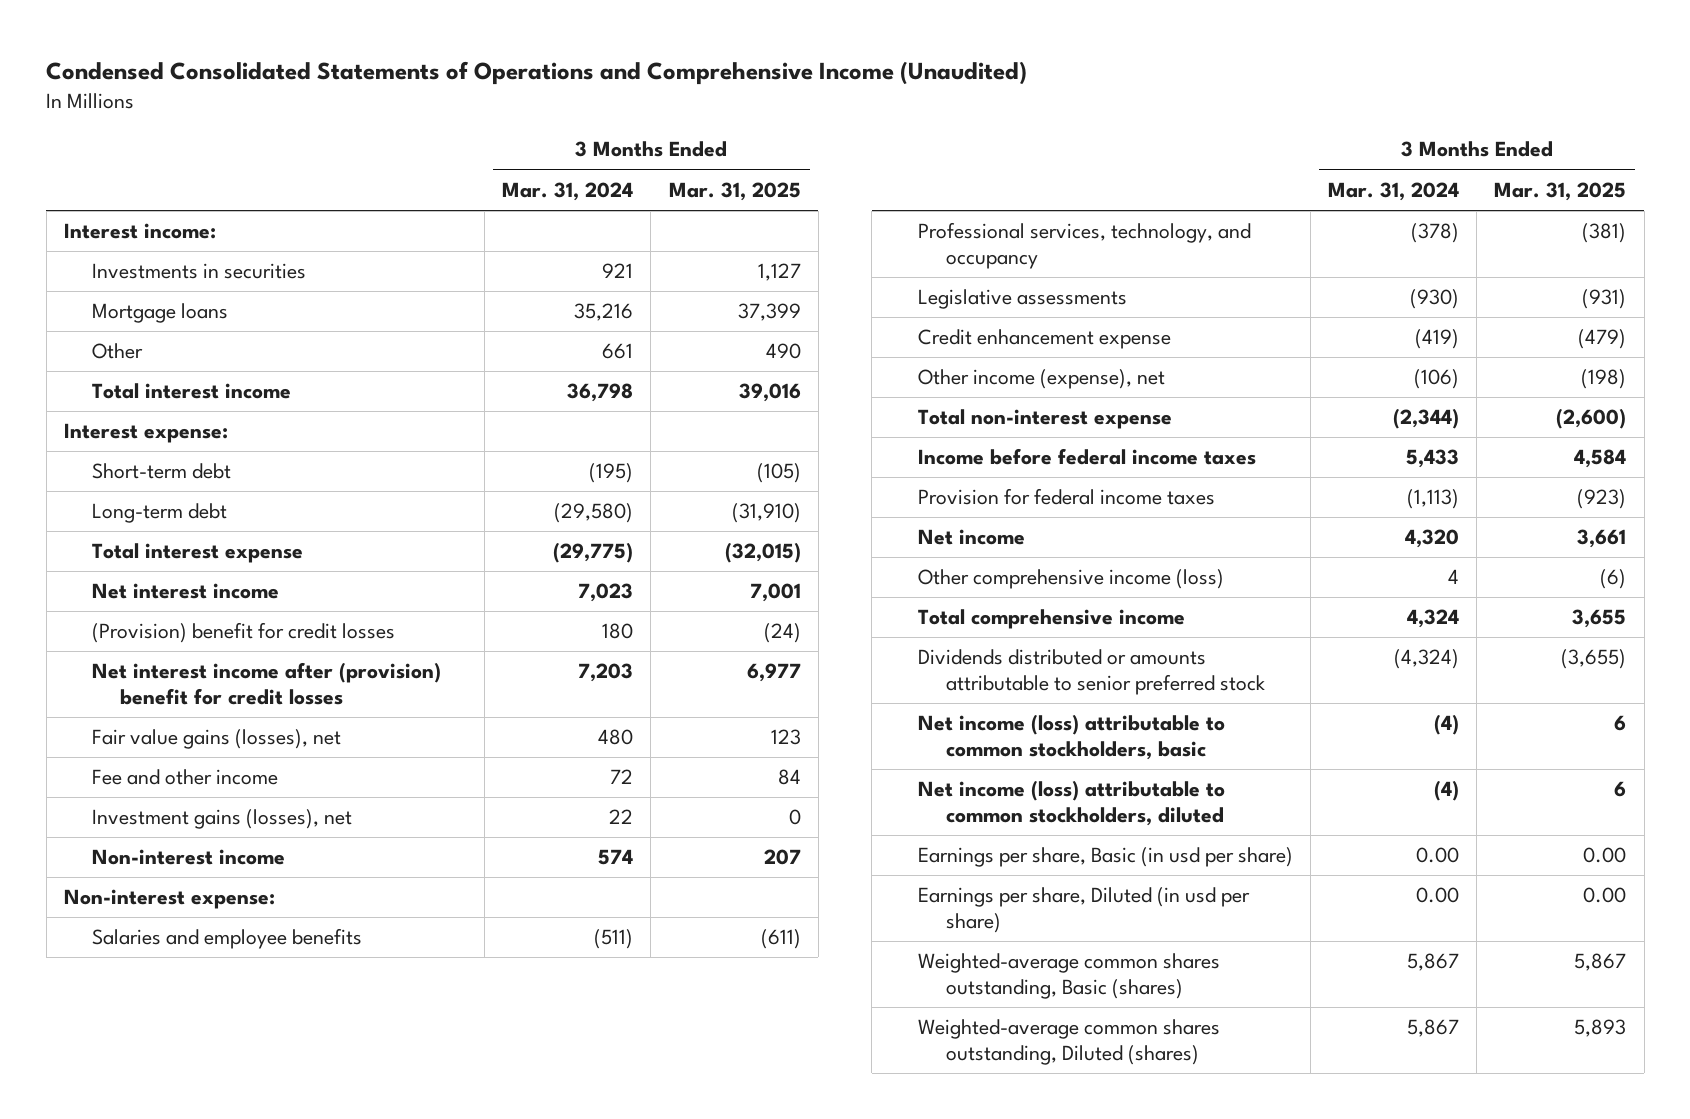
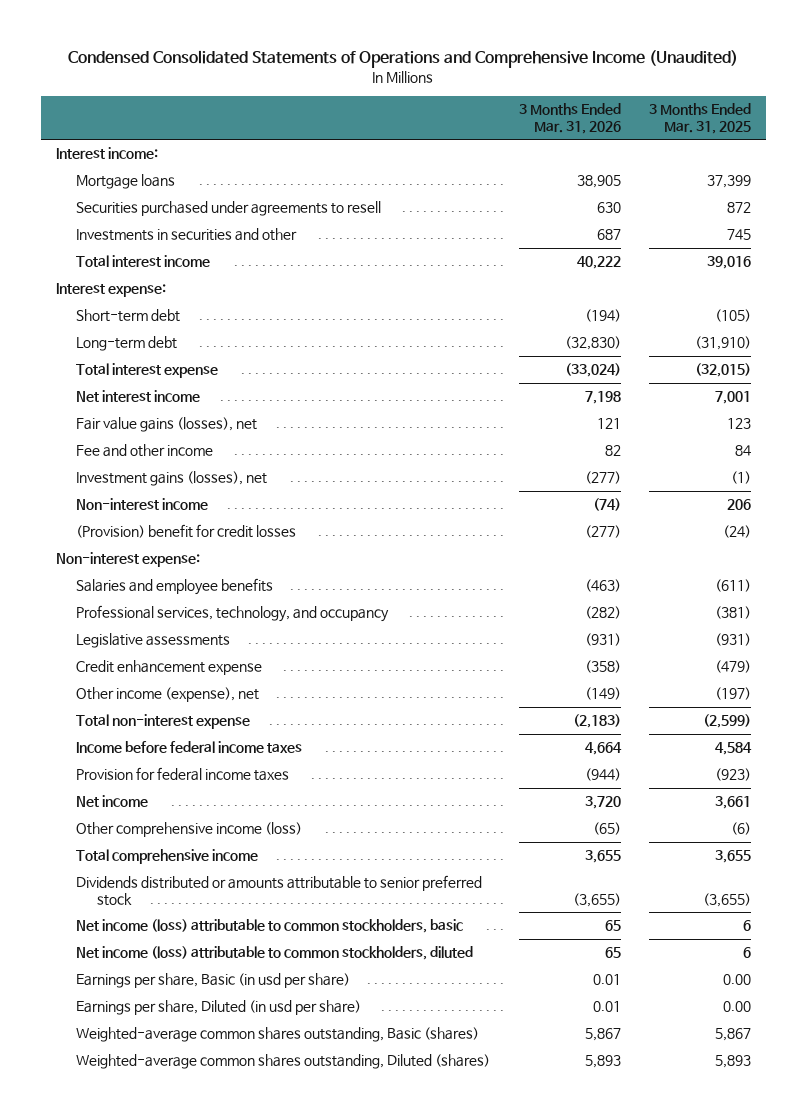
[502,181,634,201] Mar. 31, 2024 -> none
none -> [518,103,621,134] 3 Months Ended Mar. 31, 2026
[91,263,306,280] Investments in securities -> none
[91,343,143,360] Other -> none
none -> [76,201,382,217] Securities purchased under agreements to resell
none -> [76,228,298,242] Investments in securities and other
[91,662,441,705] Net interest income after (provision) benefit for credit losses -> none
[788,809,801,826] 0 -> [731,471,752,485] (1)
[763,849,801,866] 207 -> [727,499,752,511] 206
[91,622,395,644] (Provision) benefit for credit losses -> [76,524,297,539] (Provision) benefit for credit losses
[1581,369,1627,390] (198) -> [715,687,752,701] (197)
[1556,408,1627,430] (2,600) -> [703,714,752,729] (2,599)

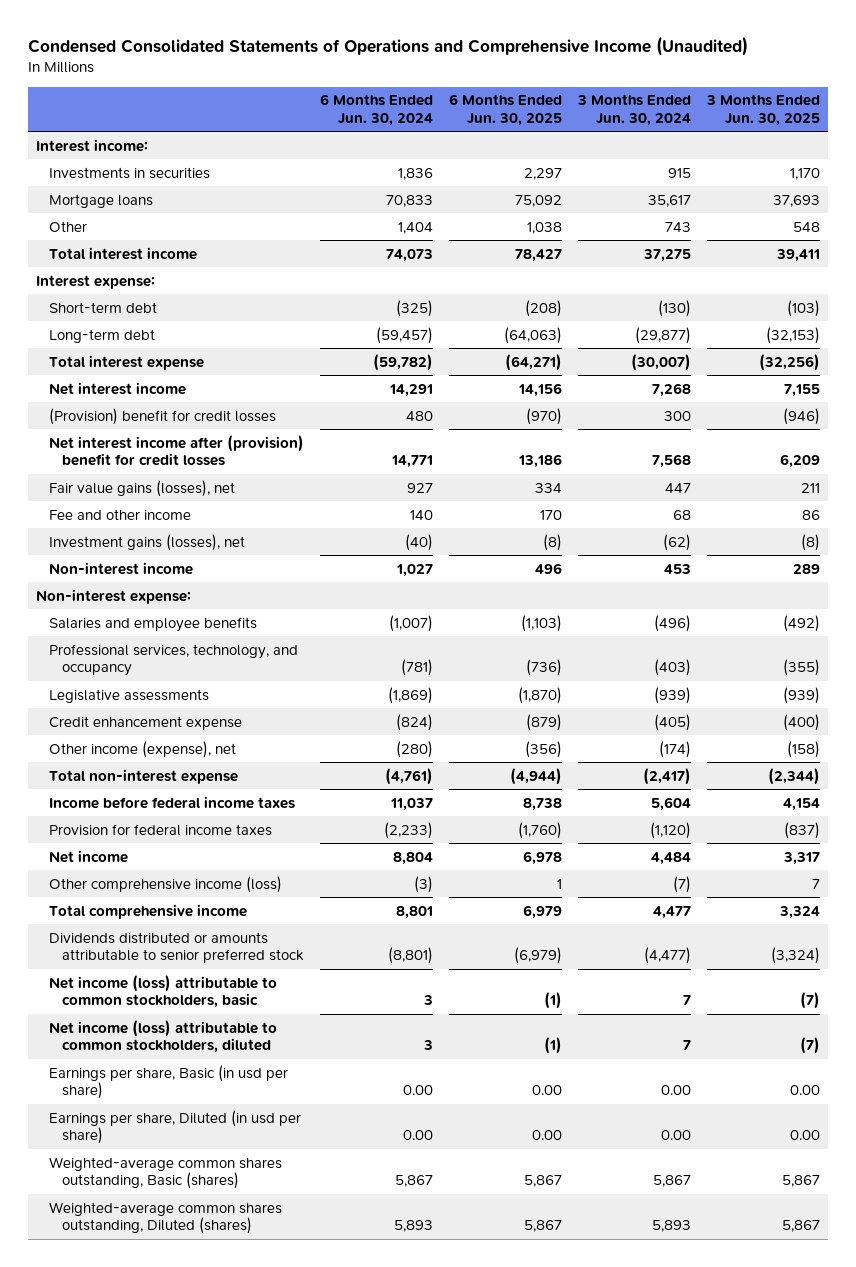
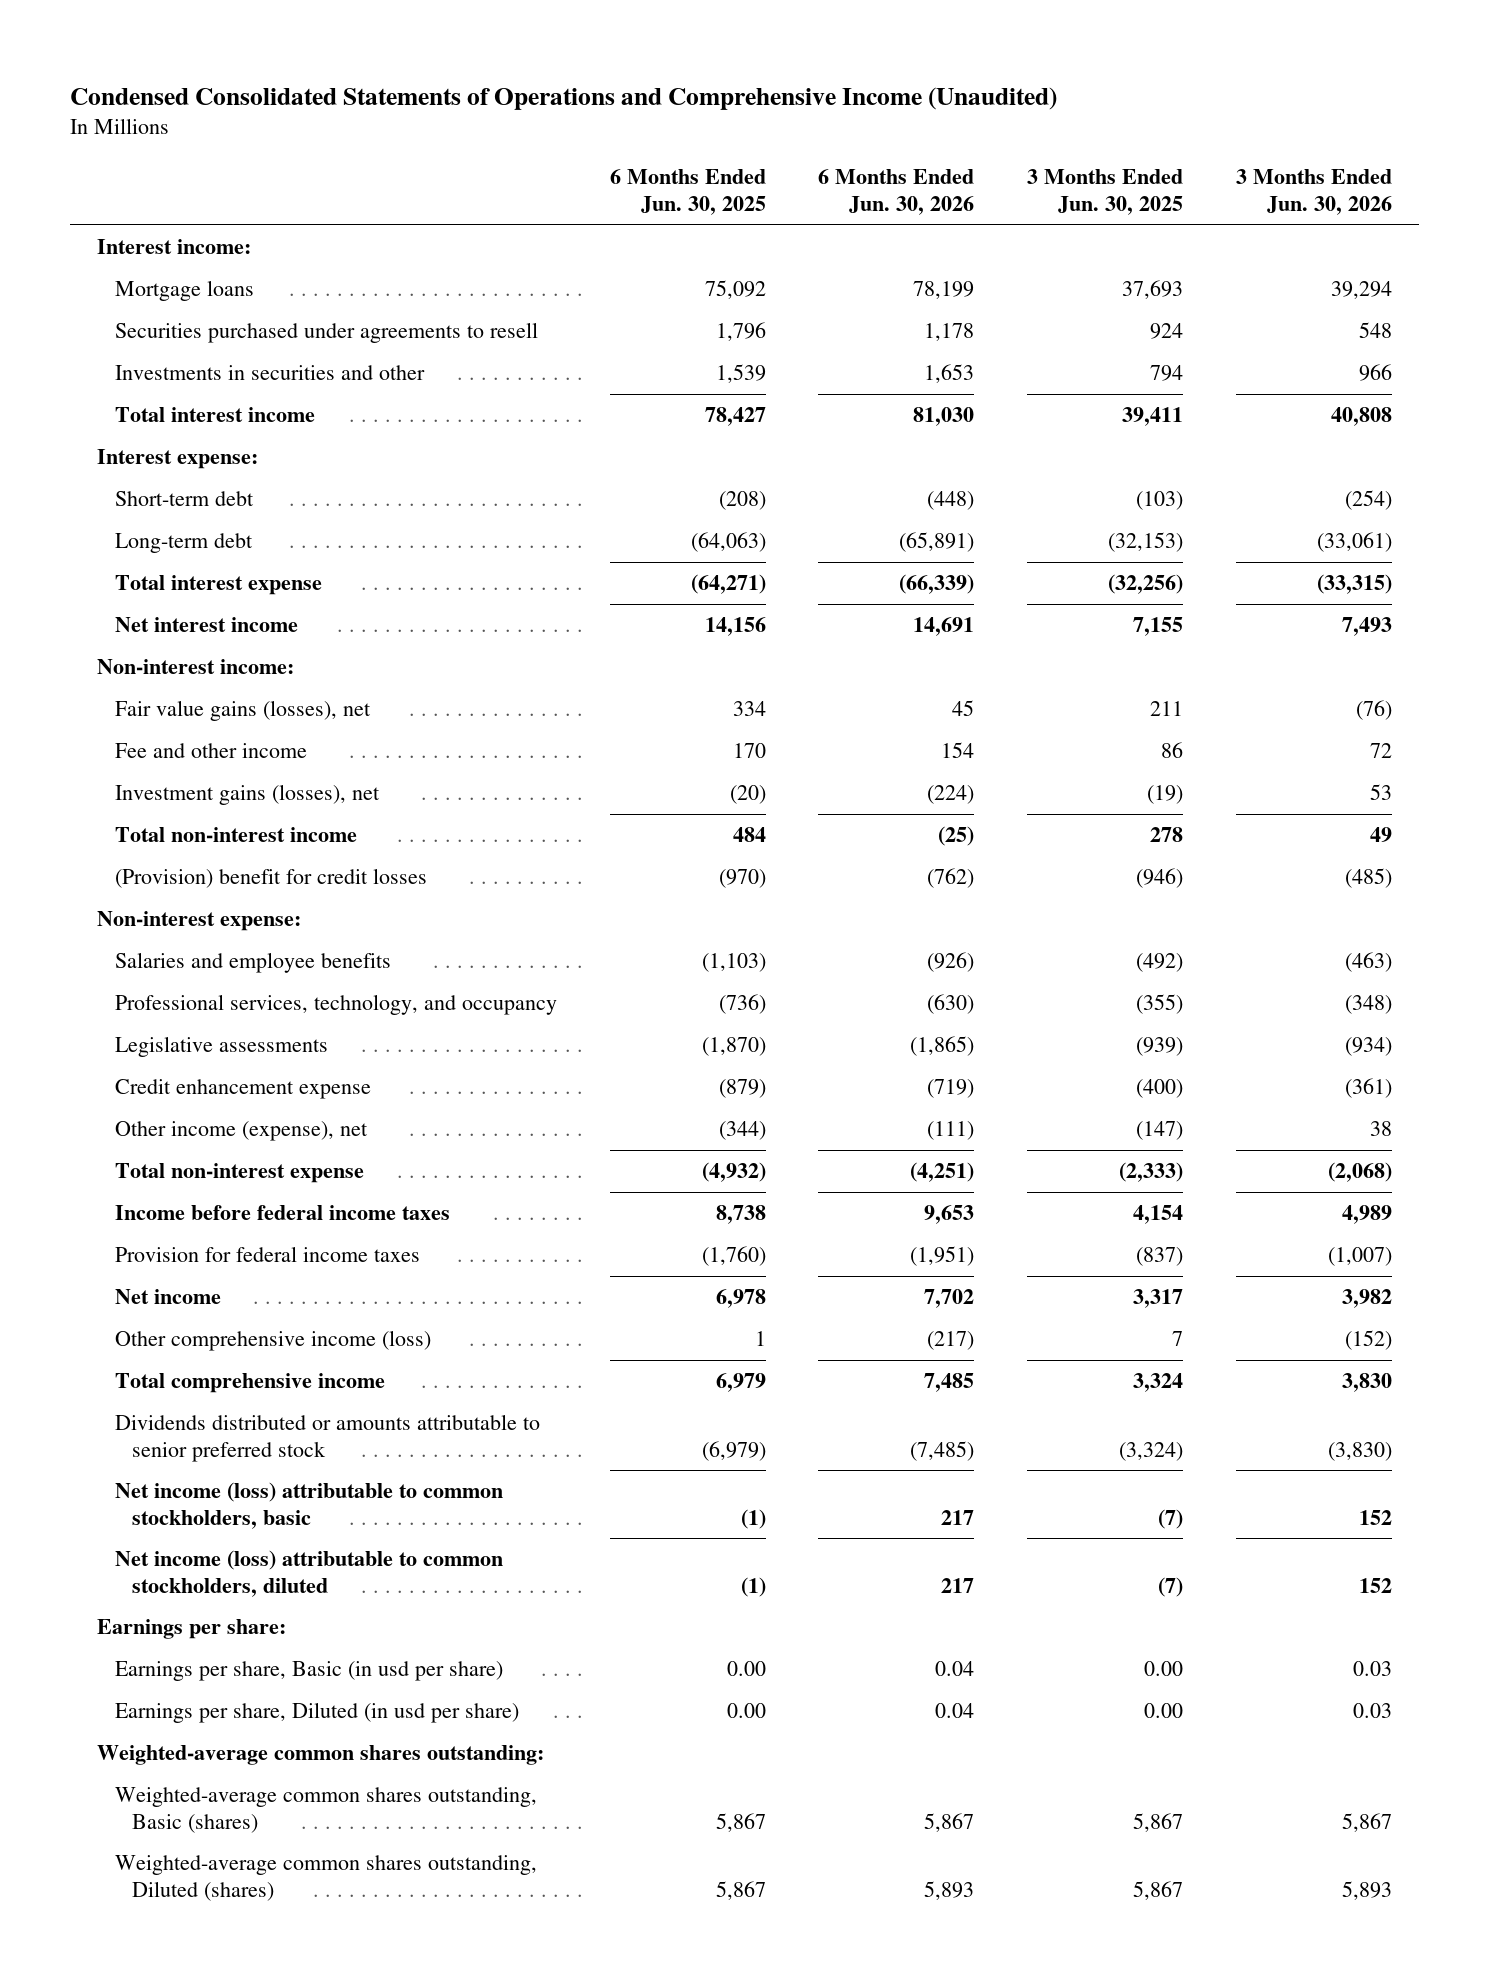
[319,94,433,127] 6 Months Ended Jun. 30, 2024 -> none
[576,94,691,127] 3 Months Ended Jun. 30, 2024 -> none
none -> [818,169,975,216] 6 Months Ended Jun. 30, 2026
none -> [1236,169,1393,216] 3 Months Ended Jun. 30, 2026
[49,166,211,179] Investments in securities -> none
[49,220,88,232] Other -> none
none -> [114,322,538,344] Securities purchased under agreements to resell
none -> [114,365,425,381] Investments in securities and other
[49,434,305,467] Net interest income after (provision) benefit for credit losses -> none
none -> [96,659,294,675] Non-interest income:
[542,533,562,551] (8) -> [729,785,766,805] (20)
[800,533,820,551] (8) -> [1147,785,1184,805] (19)
[49,561,194,575] Non-interest income -> [114,827,357,843] Total non-interest income
[534,562,562,574] 496 -> [732,827,766,843] 484
[792,563,820,574] 289 -> [1150,827,1184,843] 278
[49,407,277,425] (Provision) benefit for credit losses -> [114,868,427,889] (Provision) benefit for credit losses
[524,740,562,758] (356) -> [718,1121,766,1141] (344)
[786,740,820,758] (158) -> [1136,1121,1184,1141] (147)
[509,767,562,785] (4,944) -> [701,1162,766,1183] (4,932)
[767,767,820,785] (2,344) -> [1119,1162,1184,1183] (2,333)
none -> [96,1619,286,1640] Earnings per share:
none -> [96,1745,544,1766] Weighted-average common shares outstanding:

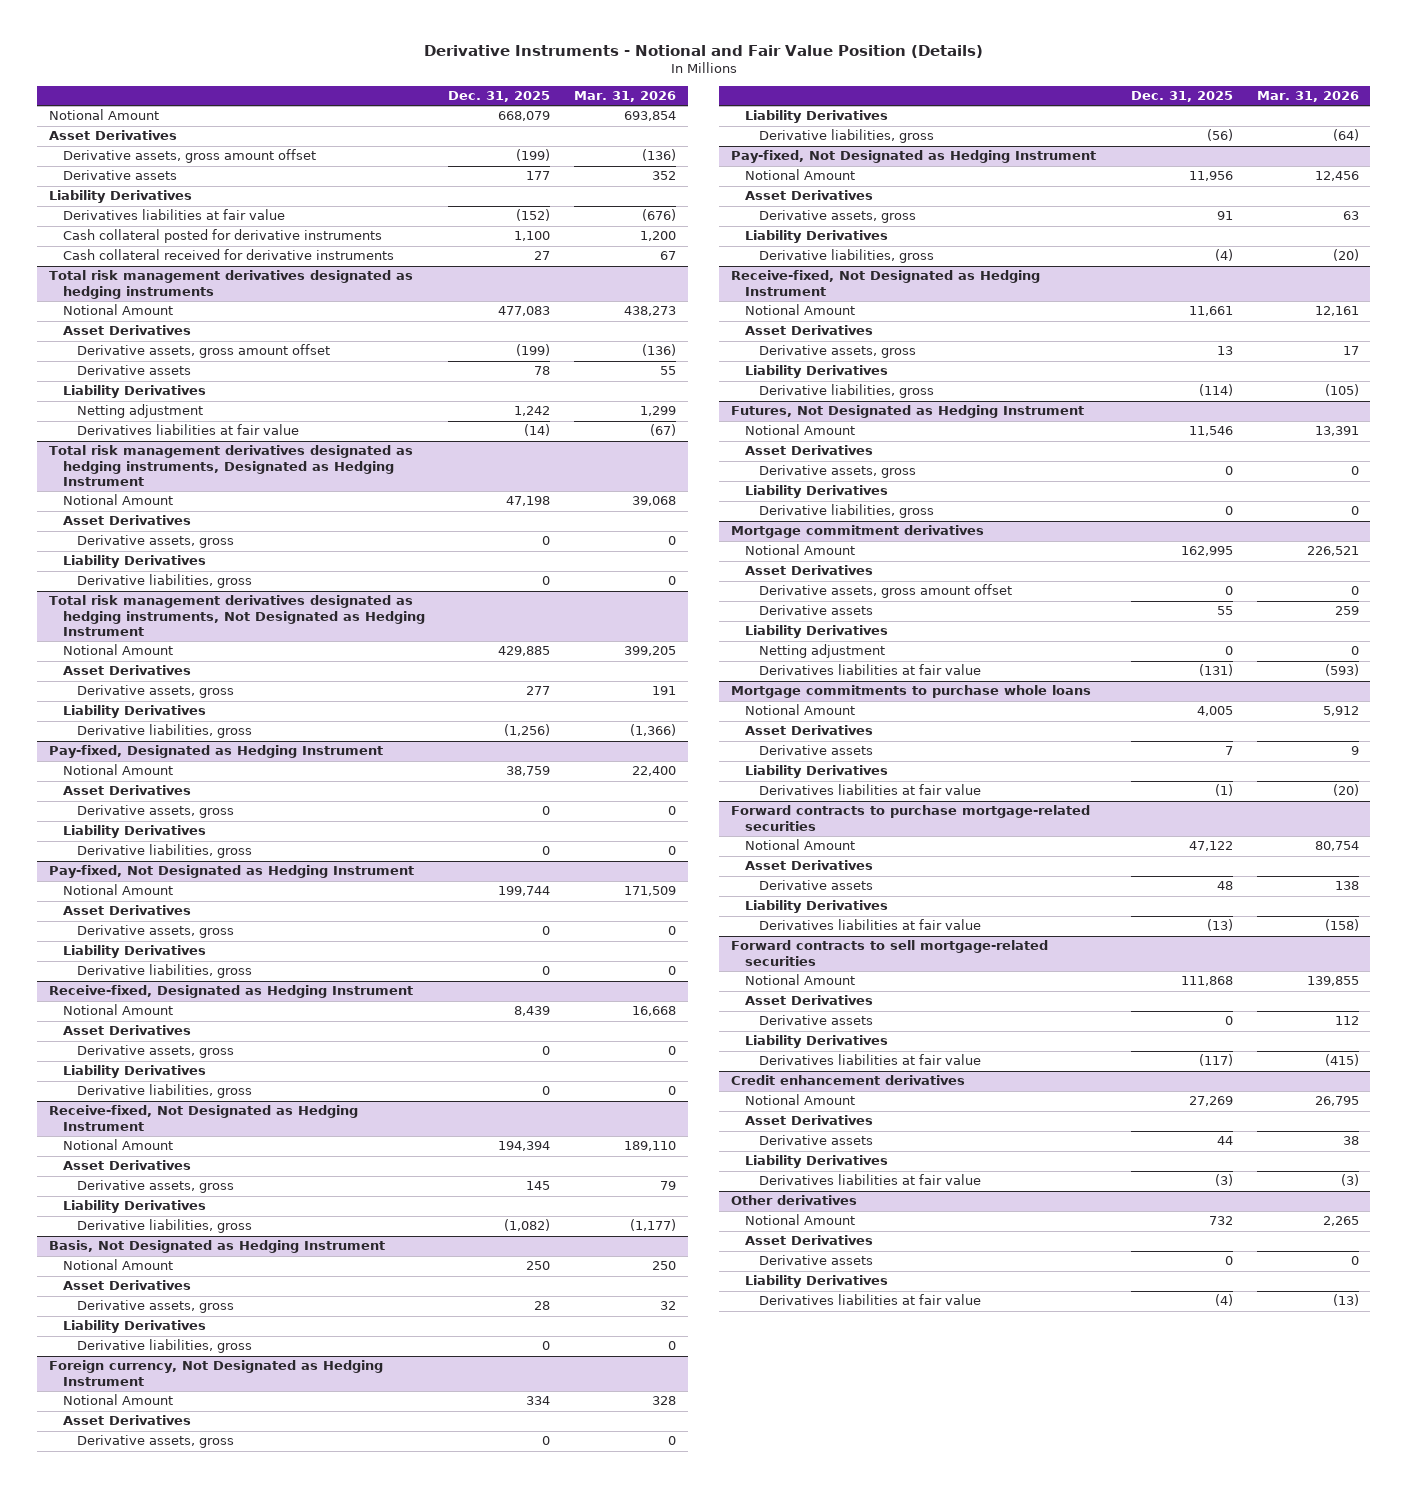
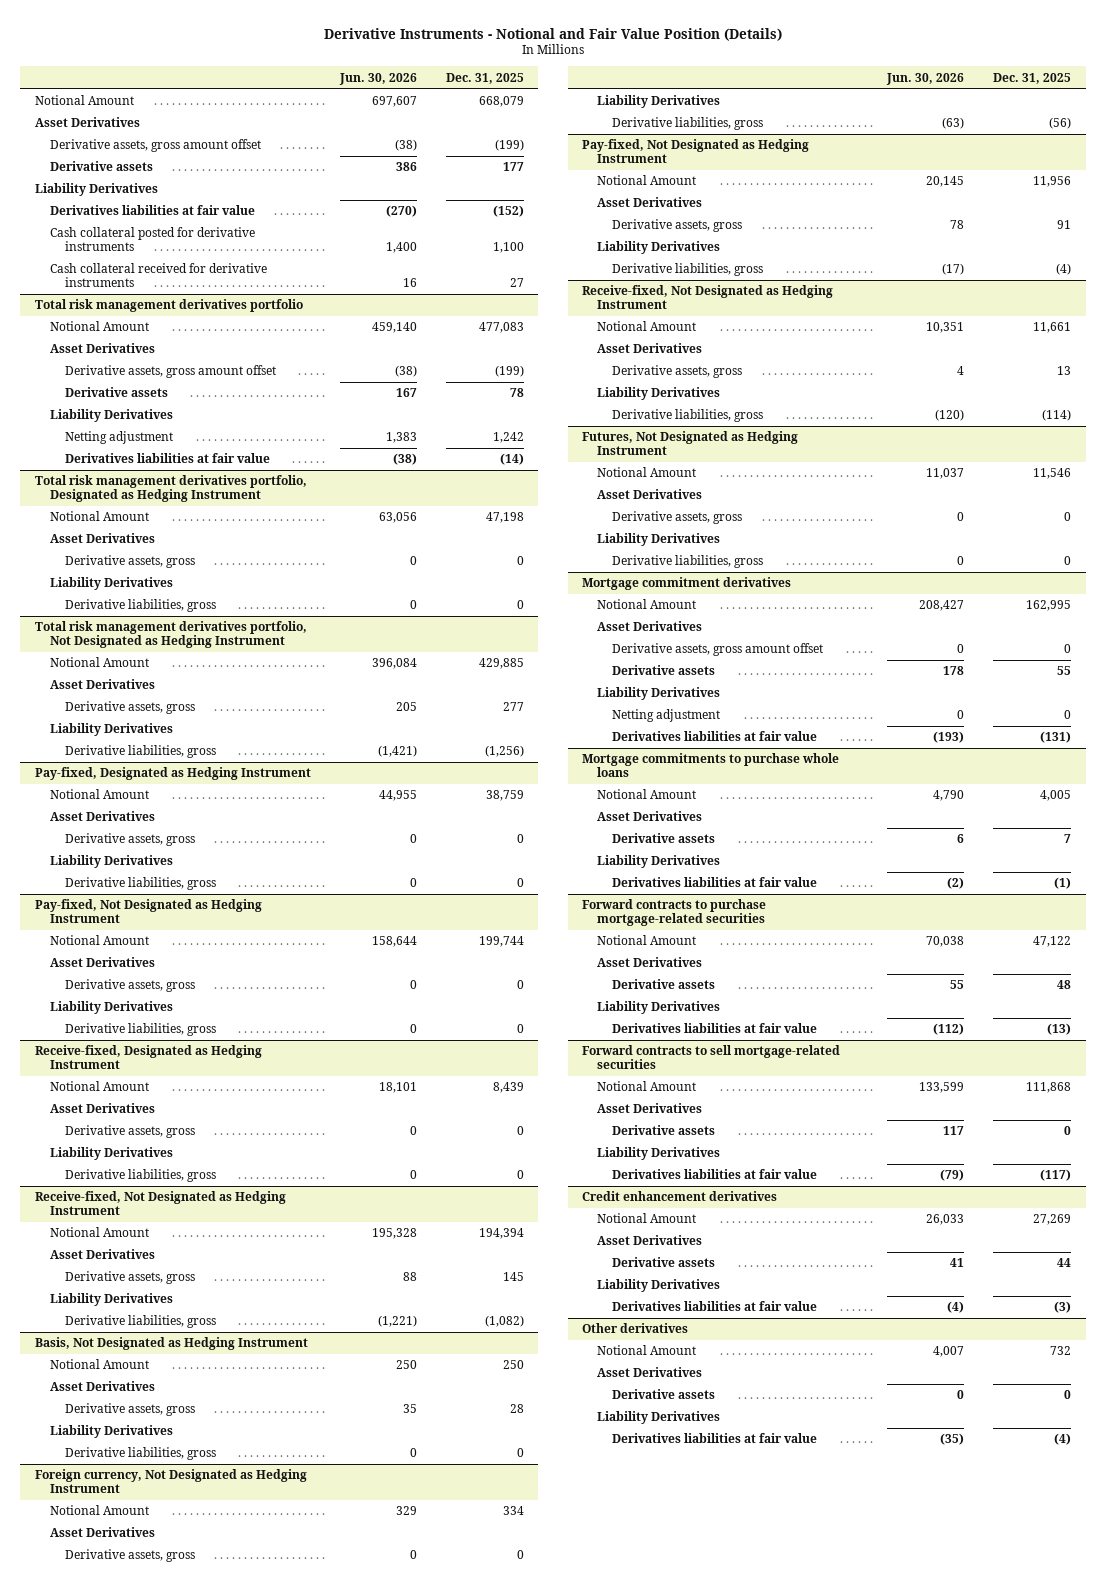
[574,91,677,103] Mar. 31, 2026 -> none
none -> [338,72,417,85] Jun. 30, 2026
[48,270,413,299] Total risk management derivatives designated as hedging instruments -> [34,299,303,313] Total risk management derivatives portfolio
[48,445,413,486] Total risk management derivatives designated as hedging instruments, Designated as Hedging Instrument -> [34,475,307,503] Total risk management derivatives portfolio, Designated as Hedging Instrument
[48,595,425,636] Total risk management derivatives designated as hedging instruments, Not Designated as Hedging Instrument -> [34,621,307,649] Total risk management derivatives portfolio, Not Designated as Hedging Instrument

